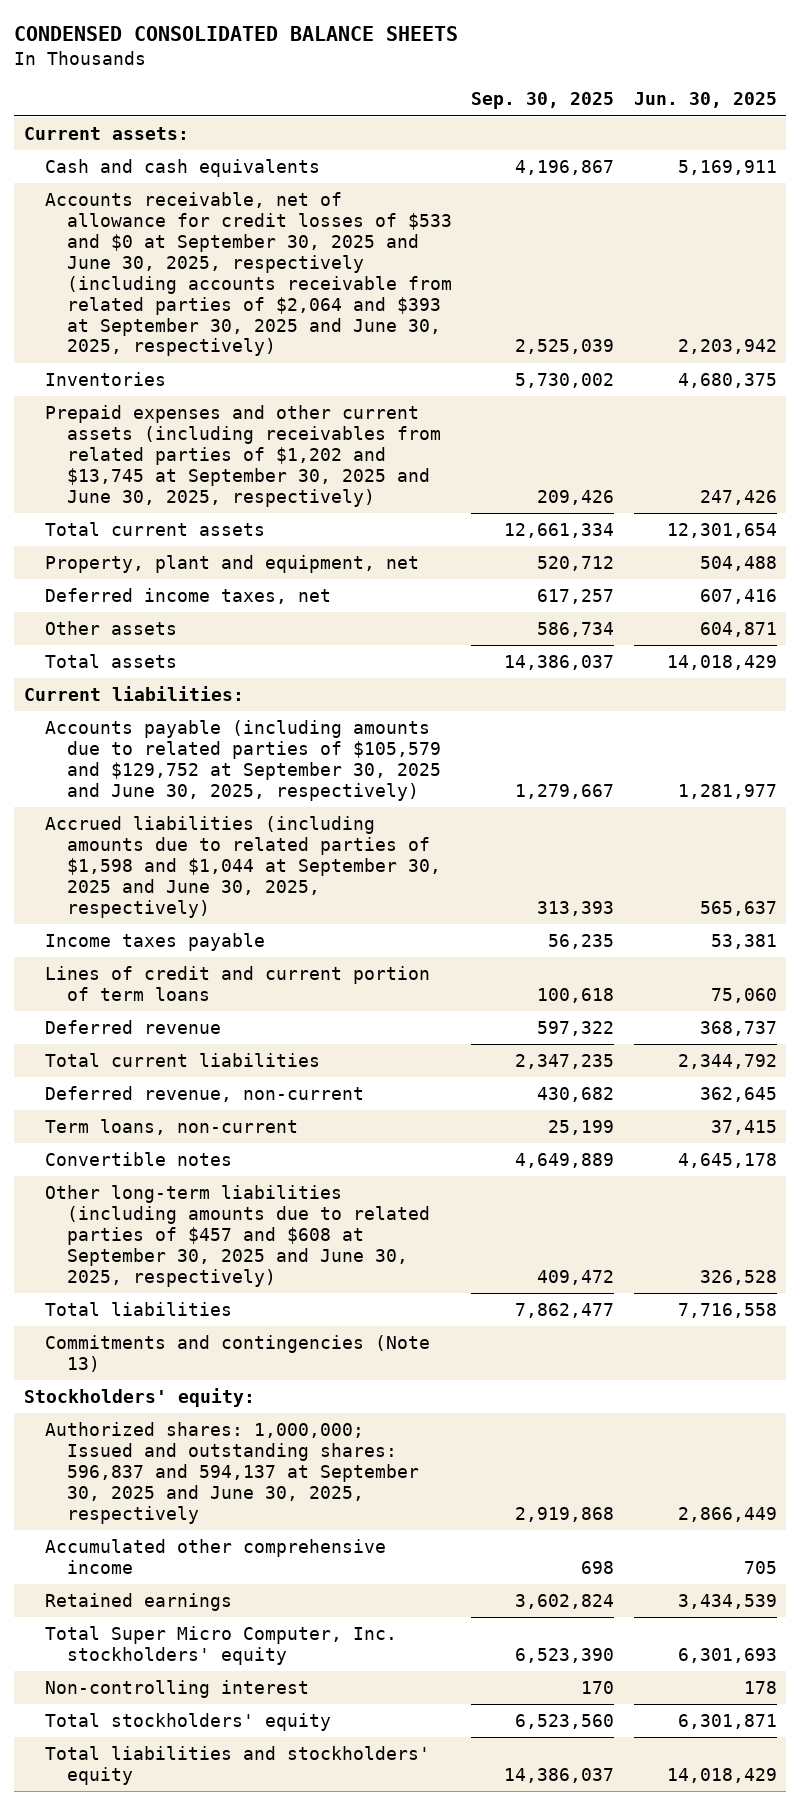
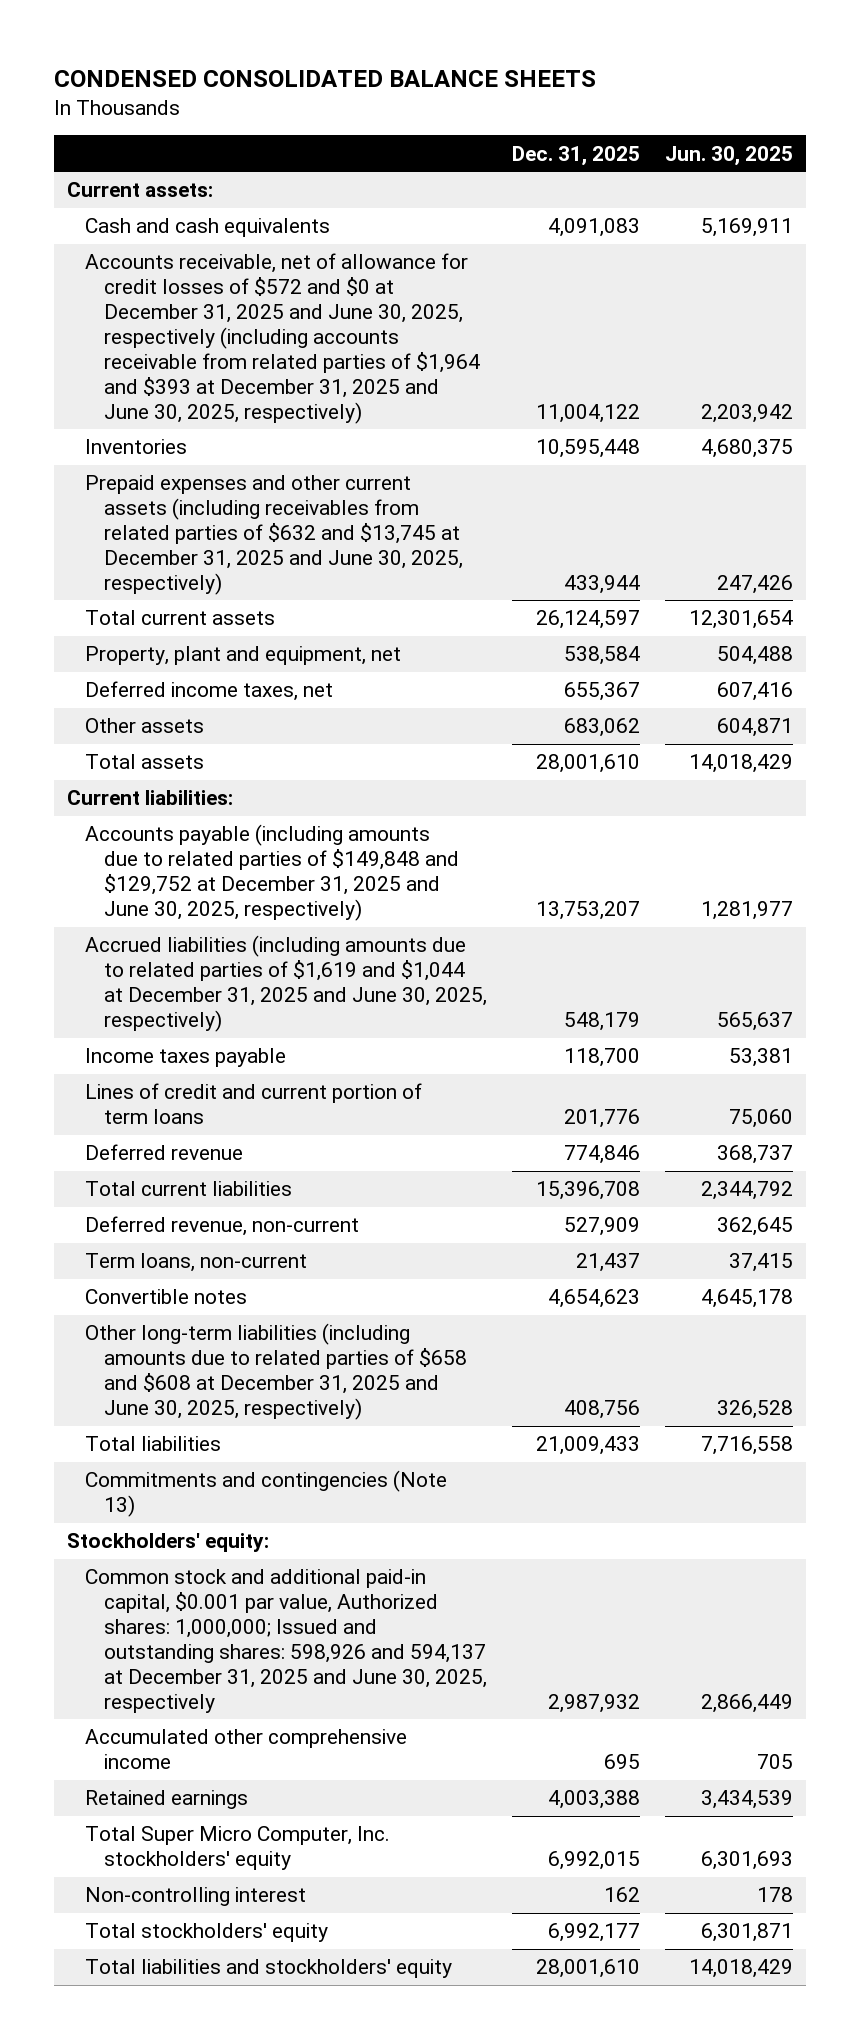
[471,92,615,110] Sep. 30, 2025 -> none
none -> [512,145,641,166] Dec. 31, 2025
[45,191,453,357] Accounts receivable, net of allowance for credit losses of $533 and $0 at September 30, 2025 and June 30, 2025, respectively (including accounts receivable from related parties of $2,064 and $393 at September 30, 2025 and June 30, 2025, respectively) -> [85,253,480,424] Accounts receivable, net of allowance for credit losses of $572 and $0 at December 31, 2025 and June 30, 2025, respectively (including accounts receivable from related parties of $1,964 and $393 at December 31, 2025 and June 30, 2025, respectively)
[45,404,442,507] Prepaid expenses and other current assets (including receivables from related parties of $1,202 and $13,745 at September 30, 2025 and June 30, 2025, respectively) -> [85,475,463,595] Prepaid expenses and other current assets (including receivables from related parties of $632 and $13,745 at December 31, 2025 and June 30, 2025, respectively)
[45,719,442,801] Accounts payable (including amounts due to related parties of $105,579 and $129,752 at September 30, 2025 and June 30, 2025, respectively) -> [85,824,459,921] Accounts payable (including amounts due to related parties of $149,848 and $129,752 at December 31, 2025 and June 30, 2025, respectively)
[45,815,442,918] Accrued liabilities (including amounts due to related parties of $1,598 and $1,044 at September 30, 2025 and June 30, 2025, respectively) -> [85,935,487,1032] Accrued liabilities (including amounts due to related parties of $1,619 and $1,044 at December 31, 2025 and June 30, 2025, respectively)
[45,1184,431,1287] Other long-term liabilities (including amounts due to related parties of $457 and $608 at September 30, 2025 and June 30, 2025, respectively) -> [85,1323,467,1420] Other long-term liabilities (including amounts due to related parties of $658 and $608 at December 31, 2025 and June 30, 2025, respectively)
[45,1421,420,1524] Authorized shares: 1,000,000; Issued and outstanding shares: 596,837 and 594,137 at September 30, 2025 and June 30, 2025, respectively -> [85,1569,487,1713] Common stock and additional paid-in capital, $0.001 par value, Authorized shares: 1,000,000; Issued and outstanding shares: 598,926 and 594,137 at December 31, 2025 and June 30, 2025, respectively

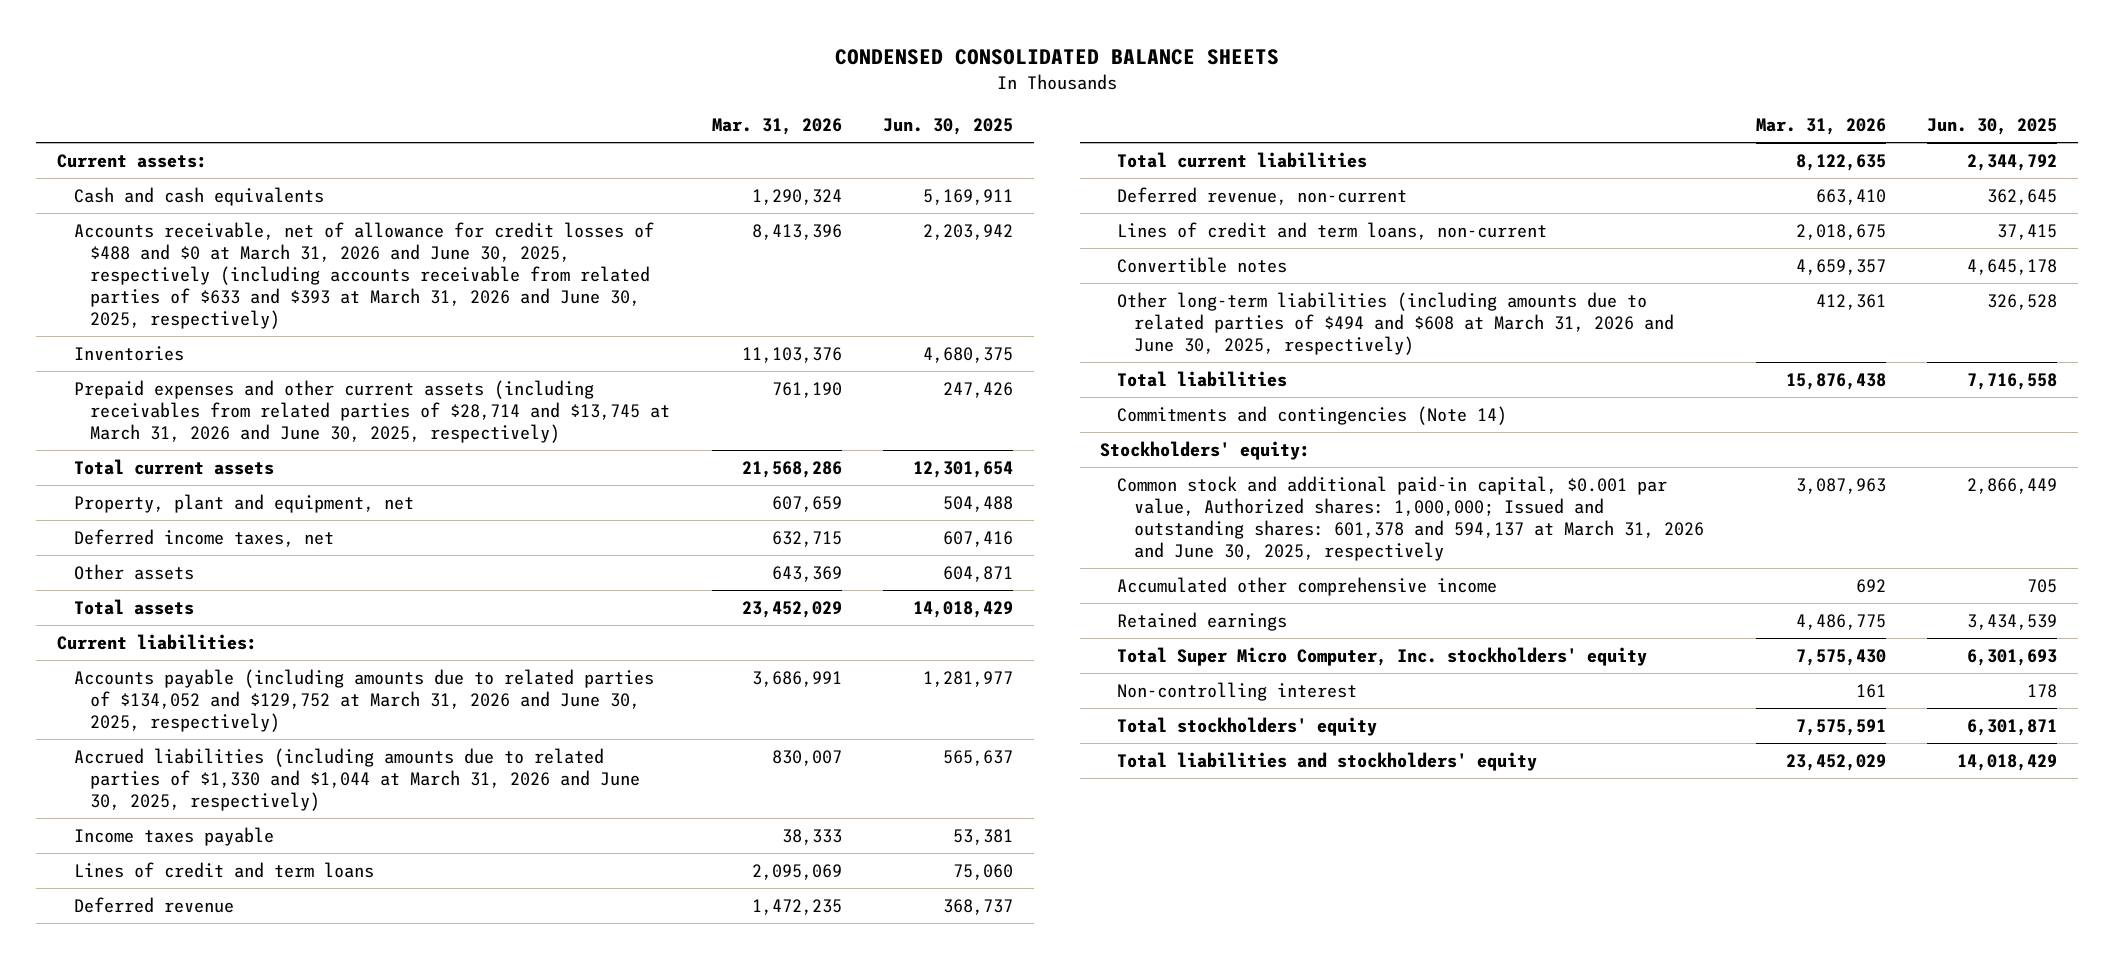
[512,145,641,166] Dec. 31, 2025 -> none
none -> [711,118,842,136] Mar. 31, 2026
[85,253,480,424] Accounts receivable, net of allowance for credit losses of $572 and $0 at December 31, 2025 and June 30, 2025, respectively (including accounts receivable from related parties of $1,964 and $393 at December 31, 2025 and June 30, 2025, respectively) -> [73,222,654,329] Accounts receivable, net of allowance for credit losses of $488 and $0 at March 31, 2026 and June 30, 2025, respectively (including accounts receivable from related parties of $633 and $393 at March 31, 2026 and June 30, 2025, respectively)
[85,475,463,595] Prepaid expenses and other current assets (including receivables from related parties of $632 and $13,745 at December 31, 2025 and June 30, 2025, respectively) -> [73,380,671,443] Prepaid expenses and other current assets (including receivables from related parties of $28,714 and $13,745 at March 31, 2026 and June 30, 2025, respectively)
[85,824,459,921] Accounts payable (including amounts due to related parties of $149,848 and $129,752 at December 31, 2025 and June 30, 2025, respectively) -> [73,669,654,732] Accounts payable (including amounts due to related parties of $134,052 and $129,752 at March 31, 2026 and June 30, 2025, respectively)
[85,935,487,1032] Accrued liabilities (including amounts due to related parties of $1,619 and $1,044 at December 31, 2025 and June 30, 2025, respectively) -> [73,748,641,811] Accrued liabilities (including amounts due to related parties of $1,330 and $1,044 at March 31, 2026 and June 30, 2025, respectively)
[85,1083,423,1125] Lines of credit and current portion of term loans -> [73,862,374,879] Lines of credit and term loans
[85,1253,308,1273] Term loans, non-current -> [1117,222,1548,241] Lines of credit and term loans, non-current
[85,1323,467,1420] Other long-term liabilities (including amounts due to related parties of $658 and $608 at December 31, 2025 and June 30, 2025, respectively) -> [1117,292,1675,355] Other long-term liabilities (including amounts due to related parties of $494 and $608 at March 31, 2026 and June 30, 2025, respectively)
[85,1470,448,1518] Commitments and contingencies (Note 13) -> [1117,406,1508,426] Commitments and contingencies (Note 14)
[85,1569,487,1713] Common stock and additional paid-in capital, $0.001 par value, Authorized shares: 1,000,000; Issued and outstanding shares: 598,926 and 594,137 at December 31, 2025 and June 30, 2025, respectively -> [1117,476,1705,561] Common stock and additional paid-in capital, $0.001 par value, Authorized shares: 1,000,000; Issued and outstanding shares: 601,378 and 594,137 at March 31, 2026 and June 30, 2025, respectively

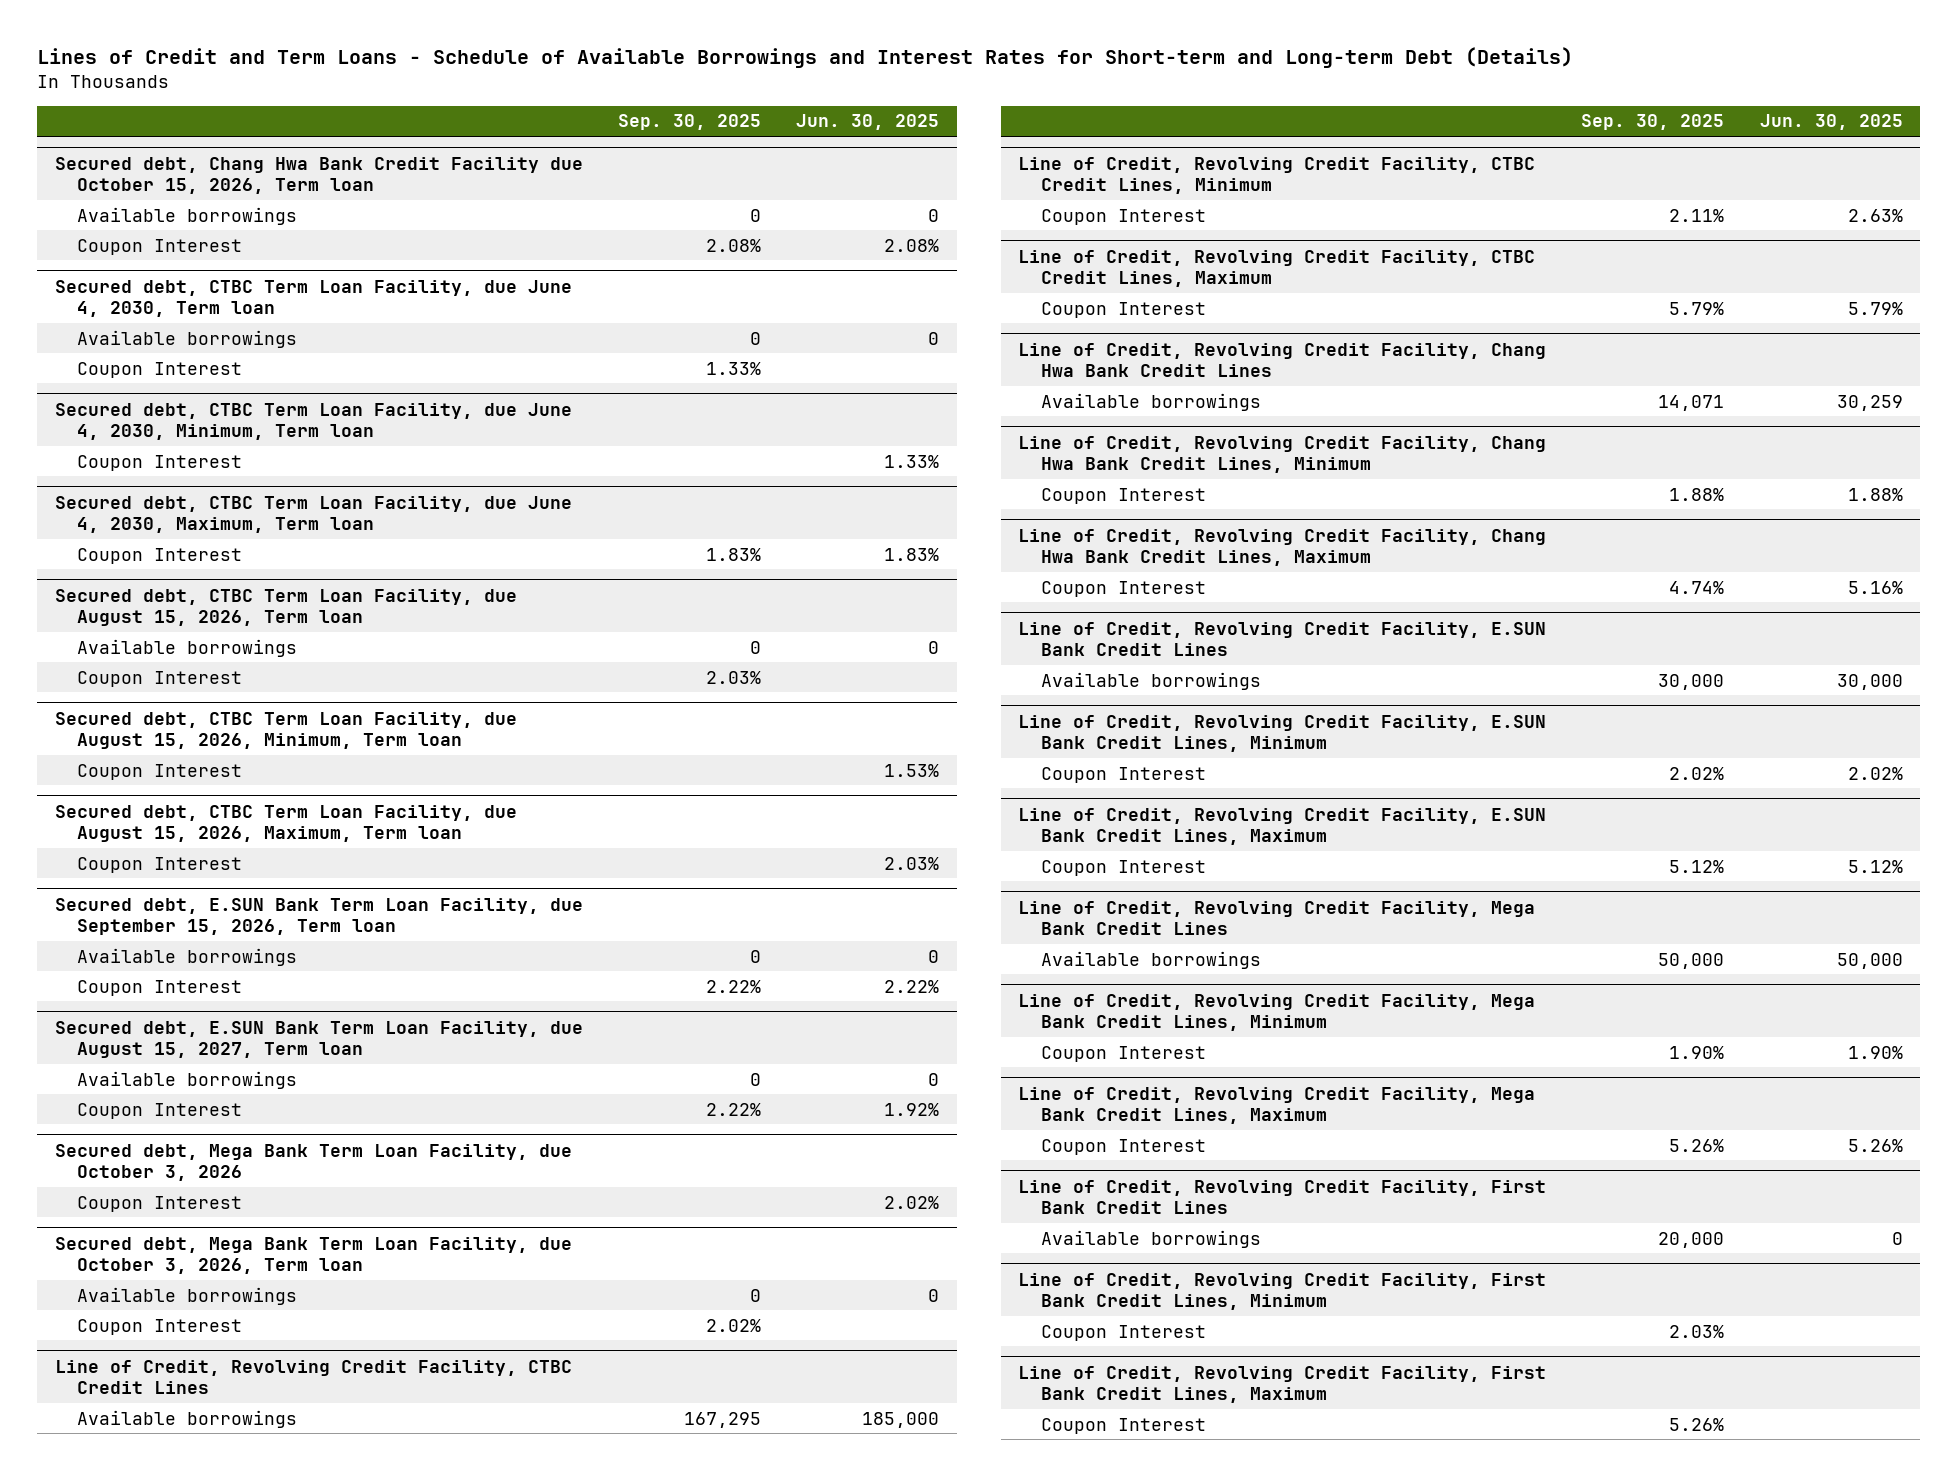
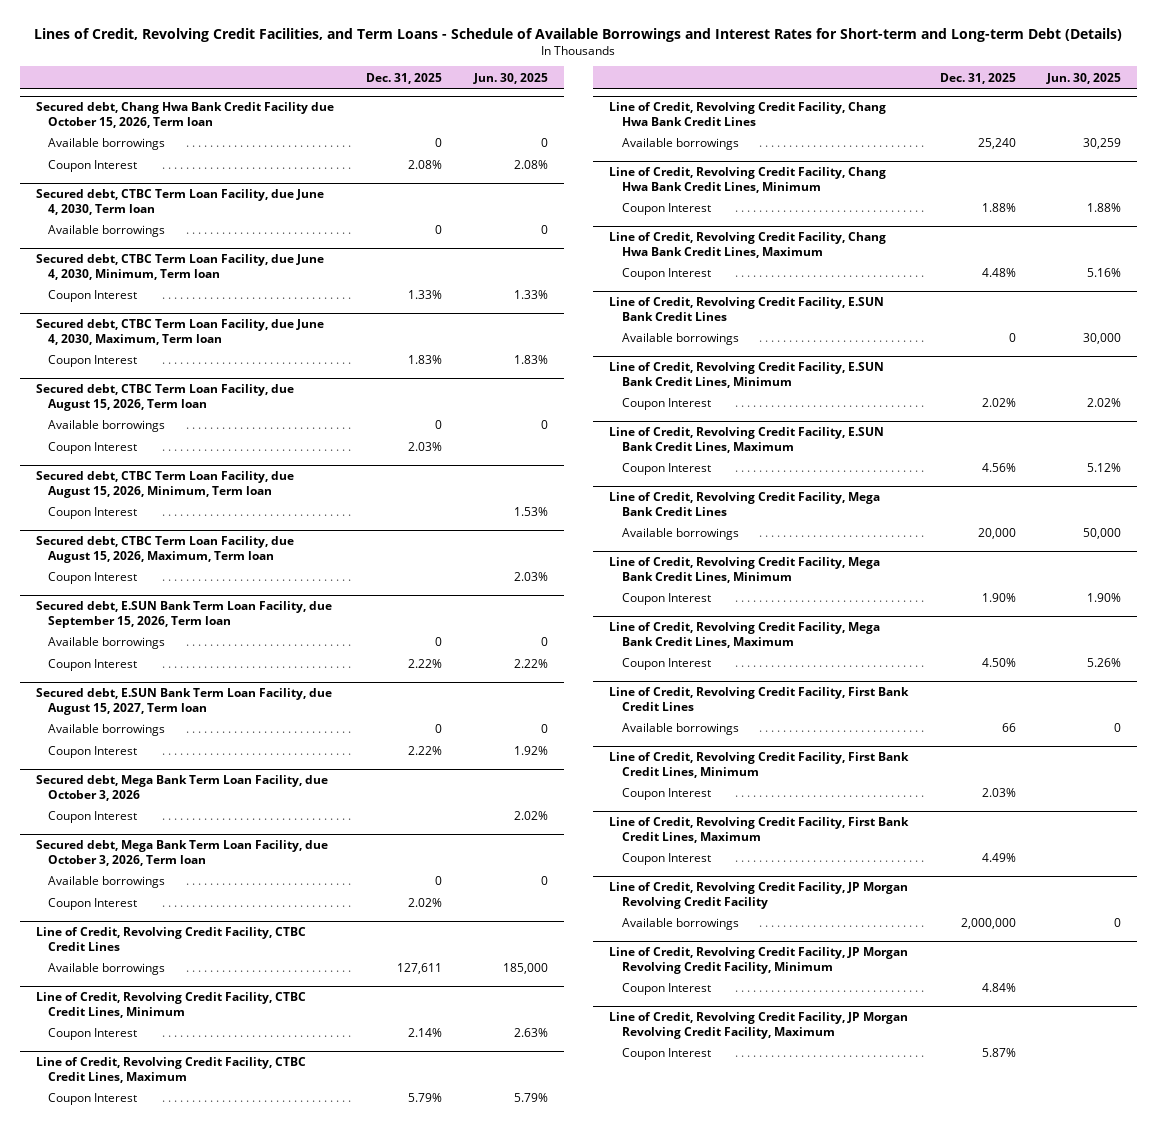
[36,47,1573,69] Lines of Credit and Term Loans - Schedule of Available Borrowings and Interest Rates for Short-term and Long-term Debt (Details) -> [34,27,1123,42] Lines of Credit, Revolving Credit Facilities, and Term Loans - Schedule of Available Borrowings and Interest Rates for Short-term and Long-term Debt (Details)
[617,114,761,131] Sep. 30, 2025 -> none
none -> [366,72,443,84] Dec. 31, 2025
[77,361,243,378] Coupon Interest -> none
none -> [609,882,909,909] Line of Credit, Revolving Credit Facility, JP Morgan Revolving Credit Facility
none -> [621,918,739,931] Available borrowings
none -> [609,947,909,974] Line of Credit, Revolving Credit Facility, JP Morgan Revolving Credit Facility, Minimum
none -> [621,983,711,996] Coupon Interest
none -> [609,1012,909,1039] Line of Credit, Revolving Credit Facility, JP Morgan Revolving Credit Facility, Maximum
none -> [621,1048,711,1061] Coupon Interest

